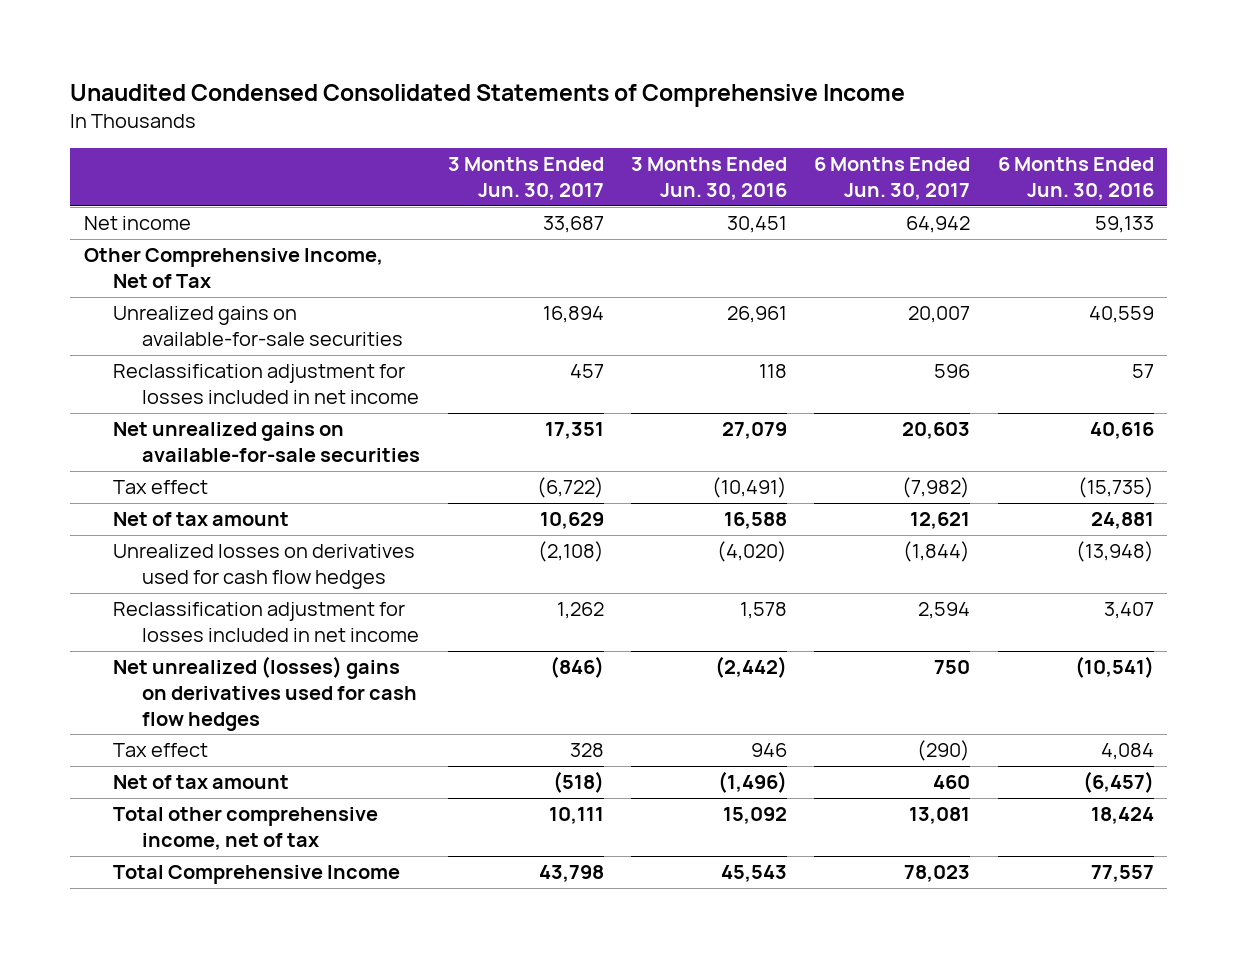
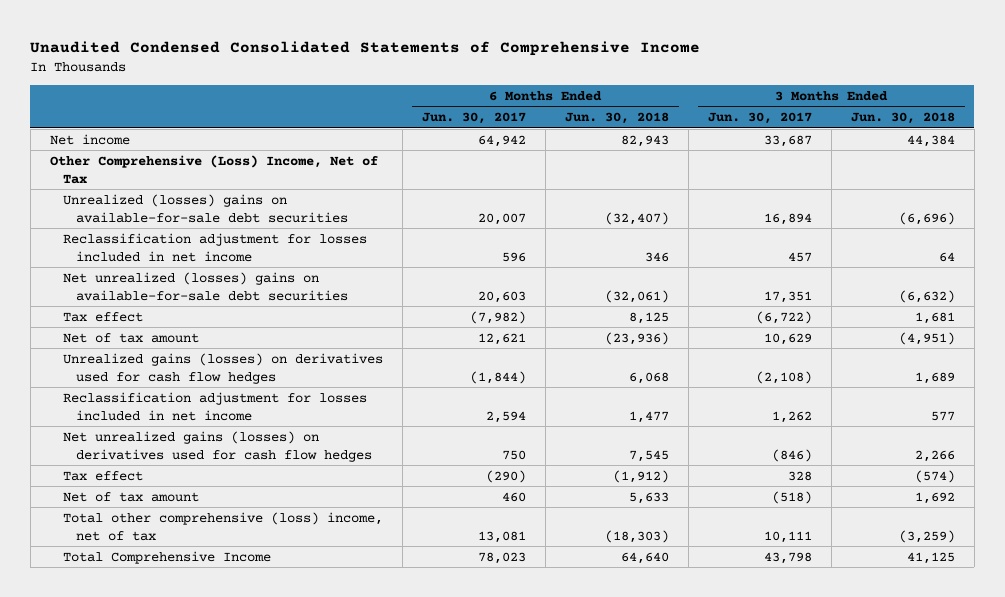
[631,157,788,200] 3 Months Ended Jun. 30, 2016 -> none
[997,157,1154,200] 6 Months Ended Jun. 30, 2016 -> none
none -> [564,112,669,125] Jun. 30, 2018
none -> [850,112,955,125] Jun. 30, 2018
[83,248,383,288] Other Comprehensive Income, Net of Tax -> [49,154,378,184] Other Comprehensive (Loss) Income, Net of Tax
[112,306,404,346] Unrealized gains on available-for-sale securities -> [63,193,349,223] Unrealized (losses) gains on available-for-sale debt securities
[112,422,421,462] Net unrealized gains on available-for-sale securities -> [63,271,349,301] Net unrealized (losses) gains on available-for-sale debt securities
[112,544,415,589] Unrealized losses on derivatives used for cash flow hedges -> [63,352,384,384] Unrealized gains (losses) on derivatives used for cash flow hedges
[112,656,418,731] Net unrealized (losses) gains on derivatives used for cash flow hedges -> [63,430,373,462] Net unrealized gains (losses) on derivatives used for cash flow hedges
[112,807,378,850] Total other comprehensive income, net of tax -> [63,511,384,541] Total other comprehensive (loss) income, net of tax

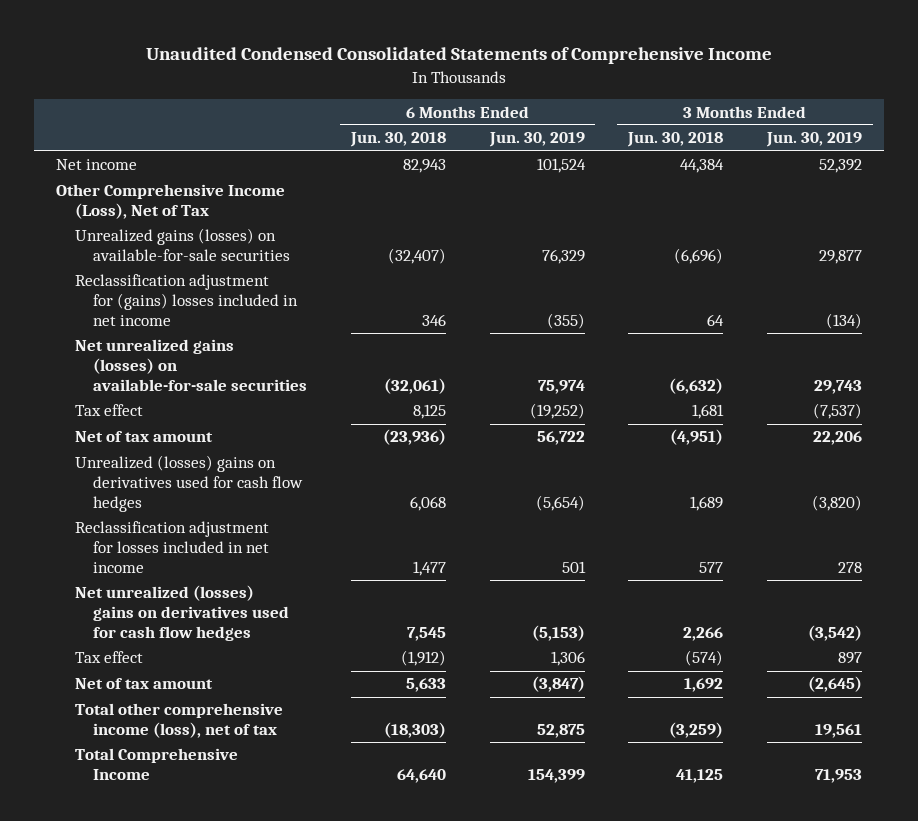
[421,112,526,125] Jun. 30, 2017 -> none
[707,112,812,125] Jun. 30, 2017 -> none
none -> [488,132,585,148] Jun. 30, 2019
none -> [766,132,863,148] Jun. 30, 2019
[49,154,378,184] Other Comprehensive (Loss) Income, Net of Tax -> [56,184,286,220] Other Comprehensive Income (Loss), Net of Tax
[63,193,349,223] Unrealized (losses) gains on available-for-sale debt securities -> [74,228,291,262] Unrealized gains (losses) on available-for-sale securities
[63,232,368,262] Reclassification adjustment for losses included in net income -> [74,274,299,327] Reclassification adjustment for (gains) losses included in net income
[63,271,349,301] Net unrealized (losses) gains on available-for-sale debt securities -> [74,339,308,392] Net unrealized gains (losses) on available-for-sale securities
[63,352,384,384] Unrealized gains (losses) on derivatives used for cash flow hedges -> [74,455,304,513] Unrealized (losses) gains on derivatives used for cash flow hedges
[63,430,373,462] Net unrealized gains (losses) on derivatives used for cash flow hedges -> [74,585,290,642] Net unrealized (losses) gains on derivatives used for cash flow hedges
[63,511,384,541] Total other comprehensive (loss) income, net of tax -> [74,703,283,739] Total other comprehensive income (loss), net of tax

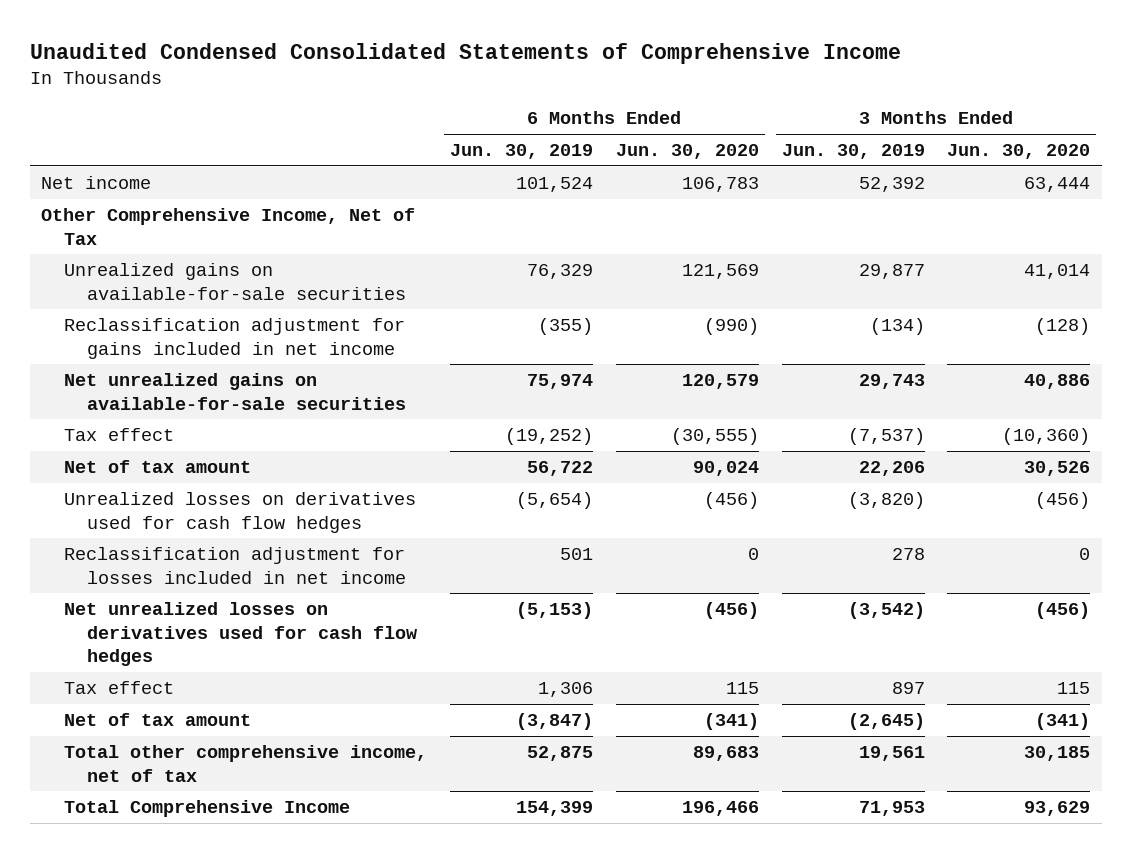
[349,132,446,148] Jun. 30, 2018 -> none
[627,132,724,148] Jun. 30, 2018 -> none
none -> [615,144,759,160] Jun. 30, 2020
none -> [947,144,1091,160] Jun. 30, 2020
[56,184,286,220] Other Comprehensive Income (Loss), Net of Tax -> [41,207,416,245] Other Comprehensive Income, Net of Tax
[74,228,291,262] Unrealized gains (losses) on available-for-sale securities -> [64,262,406,300] Unrealized gains on available-for-sale securities
[74,274,299,327] Reclassification adjustment for (gains) losses included in net income -> [64,317,406,359] Reclassification adjustment for gains included in net income
[74,339,308,392] Net unrealized gains (losses) on available-for-sale securities -> [64,372,406,410] Net unrealized gains on available-for-sale securities
[74,455,304,513] Unrealized (losses) gains on derivatives used for cash flow hedges -> [64,491,417,533] Unrealized losses on derivatives used for cash flow hedges
[74,585,290,642] Net unrealized (losses) gains on derivatives used for cash flow hedges -> [64,601,417,667] Net unrealized losses on derivatives used for cash flow hedges
[74,703,283,739] Total other comprehensive income (loss), net of tax -> [64,744,428,782] Total other comprehensive income, net of tax

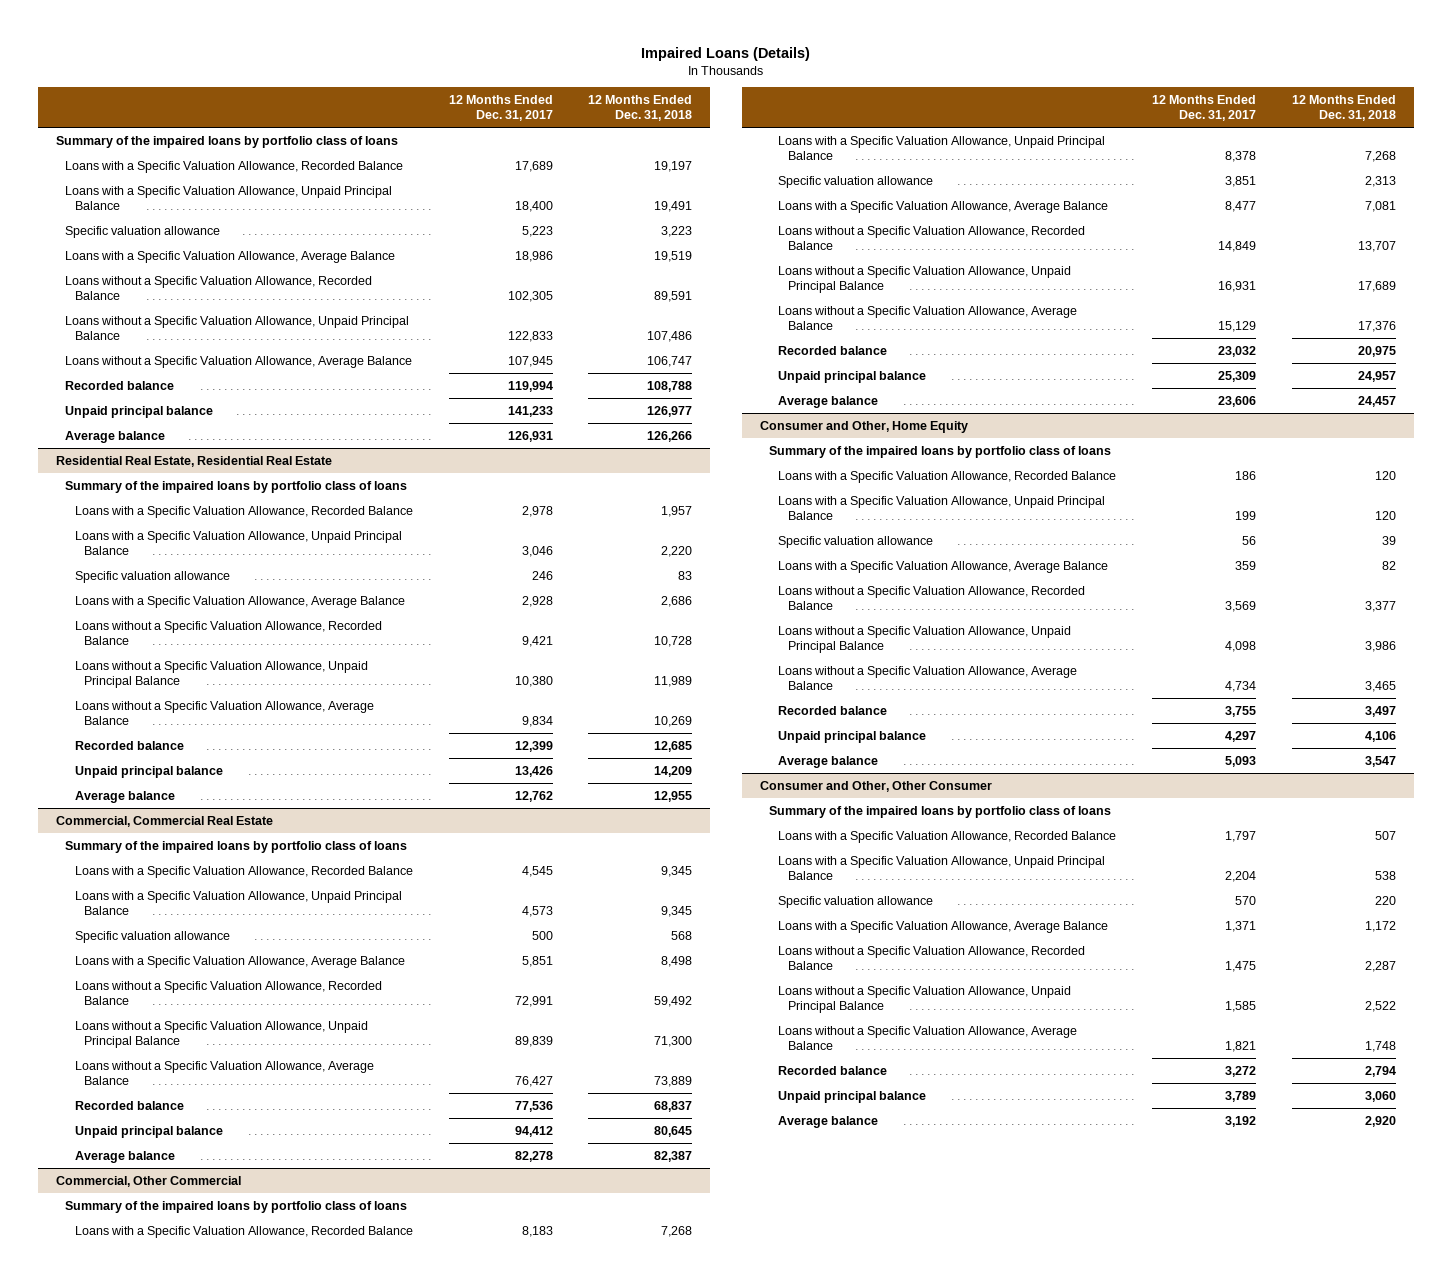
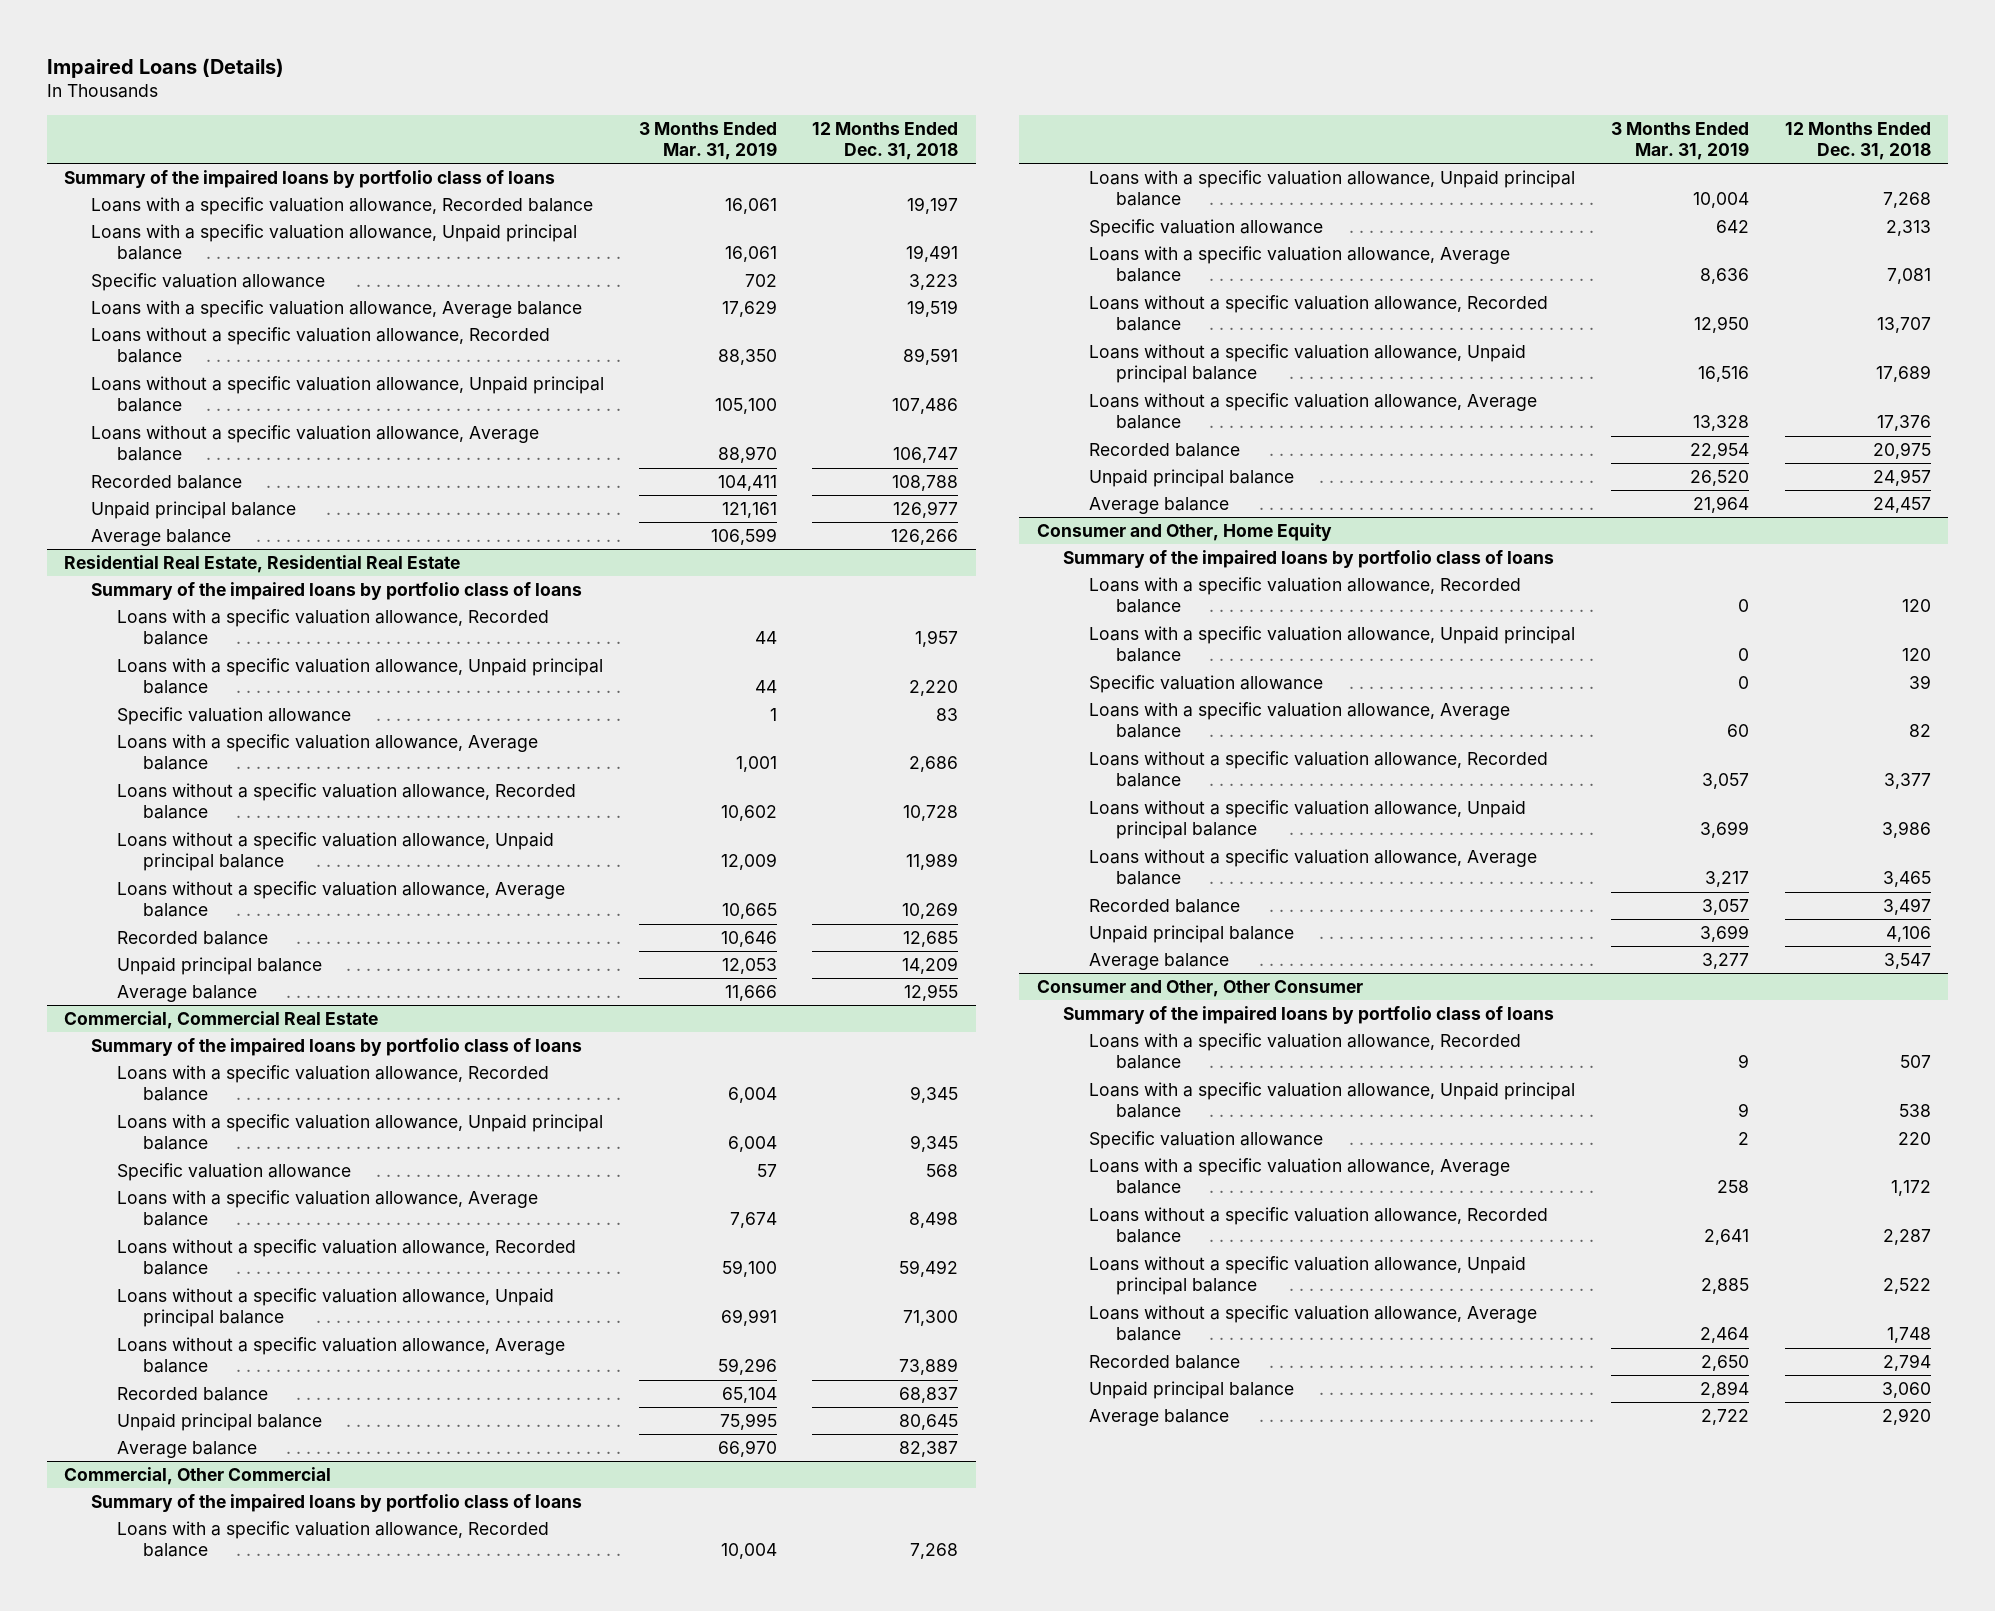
[448,94,553,122] 12 Months Ended Dec. 31, 2017 -> none
none -> [638,121,777,161] 3 Months Ended Mar. 31, 2019
[65,160,404,173] Loans with a Specific Valuation Allowance, Recorded Balance -> [90,196,593,215] Loans with a specific valuation allowance, Recorded balance
[65,185,393,210] Loans with a Specific Valuation Allowance, Unpaid Principal Balance -> [90,223,577,261] Loans with a specific valuation allowance, Unpaid principal balance
[65,250,396,263] Loans with a Specific Valuation Allowance, Average Balance -> [90,299,582,318] Loans with a specific valuation allowance, Average balance
[65,275,373,300] Loans without a Specific Valuation Allowance, Recorded Balance -> [90,326,550,364] Loans without a specific valuation allowance, Recorded balance
[65,315,410,340] Loans without a Specific Valuation Allowance, Unpaid Principal Balance -> [90,375,604,413] Loans without a specific valuation allowance, Unpaid principal balance
[65,355,413,368] Loans without a Specific Valuation Allowance, Average Balance -> [90,424,539,462] Loans without a specific valuation allowance, Average balance
[74,505,413,518] Loans with a Specific Valuation Allowance, Recorded Balance -> [116,608,549,646] Loans with a specific valuation allowance, Recorded balance
[74,530,402,555] Loans with a Specific Valuation Allowance, Unpaid Principal Balance -> [116,657,603,695] Loans with a specific valuation allowance, Unpaid principal balance
[74,595,405,608] Loans with a Specific Valuation Allowance, Average Balance -> [116,733,538,771] Loans with a specific valuation allowance, Average balance
[74,620,382,645] Loans without a Specific Valuation Allowance, Recorded Balance -> [116,782,576,820] Loans without a specific valuation allowance, Recorded balance
[74,660,368,688] Loans without a Specific Valuation Allowance, Unpaid Principal Balance -> [116,831,554,872] Loans without a specific valuation allowance, Unpaid principal balance
[74,700,374,725] Loans without a Specific Valuation Allowance, Average Balance -> [116,880,565,918] Loans without a specific valuation allowance, Average balance
[74,865,413,878] Loans with a Specific Valuation Allowance, Recorded Balance -> [116,1064,549,1102] Loans with a specific valuation allowance, Recorded balance
[74,890,402,915] Loans with a Specific Valuation Allowance, Unpaid Principal Balance -> [116,1113,603,1151] Loans with a specific valuation allowance, Unpaid principal balance
[74,955,405,968] Loans with a Specific Valuation Allowance, Average Balance -> [116,1189,538,1227] Loans with a specific valuation allowance, Average balance
[74,980,382,1005] Loans without a Specific Valuation Allowance, Recorded Balance -> [116,1238,576,1276] Loans without a specific valuation allowance, Recorded balance
[74,1020,368,1048] Loans without a Specific Valuation Allowance, Unpaid Principal Balance -> [116,1287,554,1328] Loans without a specific valuation allowance, Unpaid principal balance
[74,1060,374,1085] Loans without a Specific Valuation Allowance, Average Balance -> [116,1336,565,1374] Loans without a specific valuation allowance, Average balance
[74,1225,413,1238] Loans with a Specific Valuation Allowance, Recorded Balance -> [116,1520,549,1558] Loans with a specific valuation allowance, Recorded balance
[778,135,1106,160] Loans with a Specific Valuation Allowance, Unpaid Principal Balance -> [1089,169,1576,207] Loans with a specific valuation allowance, Unpaid principal balance
[778,200,1109,213] Loans with a Specific Valuation Allowance, Average Balance -> [1089,245,1511,283] Loans with a specific valuation allowance, Average balance
[778,225,1086,250] Loans without a Specific Valuation Allowance, Recorded Balance -> [1089,294,1549,332] Loans without a specific valuation allowance, Recorded balance
[778,265,1072,293] Loans without a Specific Valuation Allowance, Unpaid Principal Balance -> [1089,343,1527,384] Loans without a specific valuation allowance, Unpaid principal balance
[778,305,1078,330] Loans without a Specific Valuation Allowance, Average Balance -> [1089,392,1538,430] Loans without a specific valuation allowance, Average balance
[778,470,1117,483] Loans with a Specific Valuation Allowance, Recorded Balance -> [1089,576,1522,614] Loans with a specific valuation allowance, Recorded balance
[778,495,1106,520] Loans with a Specific Valuation Allowance, Unpaid Principal Balance -> [1089,625,1576,663] Loans with a specific valuation allowance, Unpaid principal balance
[778,560,1109,573] Loans with a Specific Valuation Allowance, Average Balance -> [1089,701,1511,739] Loans with a specific valuation allowance, Average balance
[778,585,1086,610] Loans without a Specific Valuation Allowance, Recorded Balance -> [1089,750,1549,788] Loans without a specific valuation allowance, Recorded balance
[778,625,1072,653] Loans without a Specific Valuation Allowance, Unpaid Principal Balance -> [1089,799,1527,840] Loans without a specific valuation allowance, Unpaid principal balance
[778,665,1078,690] Loans without a Specific Valuation Allowance, Average Balance -> [1089,848,1538,886] Loans without a specific valuation allowance, Average balance
[778,830,1117,843] Loans with a Specific Valuation Allowance, Recorded Balance -> [1089,1032,1522,1070] Loans with a specific valuation allowance, Recorded balance
[778,855,1106,880] Loans with a Specific Valuation Allowance, Unpaid Principal Balance -> [1089,1081,1576,1119] Loans with a specific valuation allowance, Unpaid principal balance
[778,920,1109,933] Loans with a Specific Valuation Allowance, Average Balance -> [1089,1157,1511,1195] Loans with a specific valuation allowance, Average balance
[778,945,1086,970] Loans without a Specific Valuation Allowance, Recorded Balance -> [1089,1206,1549,1244] Loans without a specific valuation allowance, Recorded balance
[778,985,1072,1013] Loans without a Specific Valuation Allowance, Unpaid Principal Balance -> [1089,1255,1527,1296] Loans without a specific valuation allowance, Unpaid principal balance
[778,1025,1078,1050] Loans without a Specific Valuation Allowance, Average Balance -> [1089,1304,1538,1342] Loans without a specific valuation allowance, Average balance

